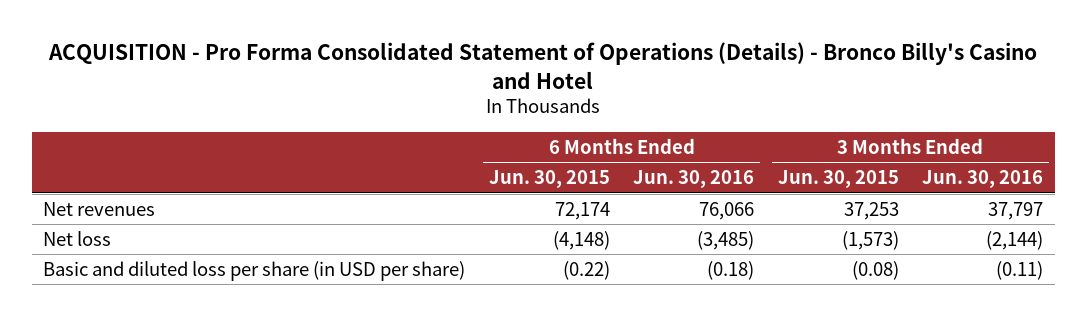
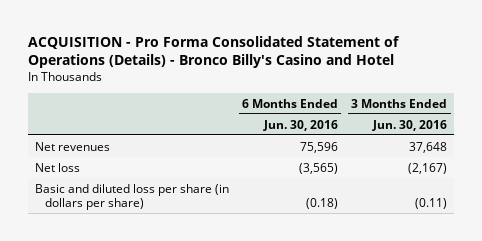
[488,170,610,189] Jun. 30, 2015 -> none
[777,170,899,189] Jun. 30, 2015 -> none
[699,201,755,220] 76,066 -> [300,141,339,153] 75,596
[987,201,1043,220] 37,797 -> [409,141,448,153] 37,648
[697,230,755,250] (3,485) -> [299,162,339,174] (3,565)
[985,230,1043,250] (2,144) -> [408,162,448,174] (2,167)
[43,260,466,281] Basic and diluted loss per share (in USD per share) -> [35,183,230,211] Basic and diluted loss per share (in dollars per share)

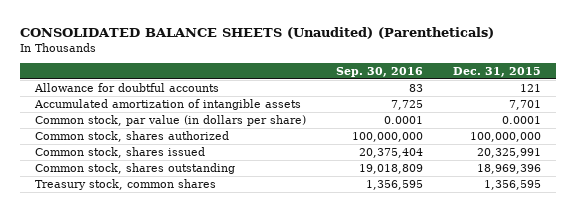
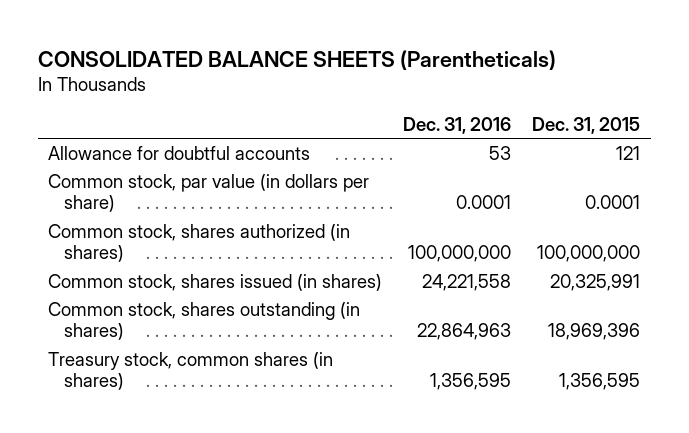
[19,26,494,39] CONSOLIDATED BALANCE SHEETS (Unaudited) (Parentheticals) -> [37,49,556,70] CONSOLIDATED BALANCE SHEETS (Parentheticals)
[336,66,424,77] Sep. 30, 2016 -> none
none -> [403,116,512,134] Dec. 31, 2016
[33,99,301,111] Accumulated amortization of intangible assets -> none
[34,131,229,143] Common stock, shares authorized -> [48,223,351,263] Common stock, shares authorized (in shares)
[34,147,205,159] Common stock, shares issued -> [48,273,383,291] Common stock, shares issued (in shares)
[34,163,235,175] Common stock, shares outstanding -> [48,301,361,341] Common stock, shares outstanding (in shares)
[34,179,216,191] Treasury stock, common shares -> [48,351,334,391] Treasury stock, common shares (in shares)

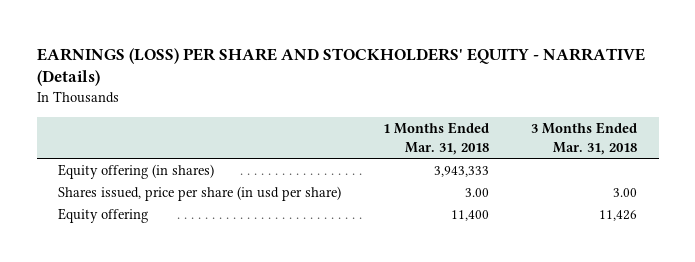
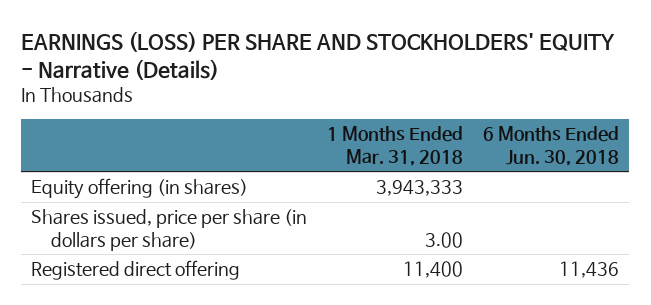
[36,47,645,87] EARNINGS (LOSS) PER SHARE AND STOCKHOLDERS' EQUITY - NARRATIVE (Details) -> [21,30,616,80] EARNINGS (LOSS) PER SHARE AND STOCKHOLDERS' EQUITY - Narrative (Details)
[531,121,638,155] 3 Months Ended Mar. 31, 2018 -> none
none -> [483,126,620,167] 6 Months Ended Jun. 30, 2018
[57,185,341,201] Shares issued, price per share (in usd per share) -> [31,209,308,251] Shares issued, price per share (in dollars per share)
[57,207,148,223] Equity offering -> [31,260,241,281] Registered direct offering

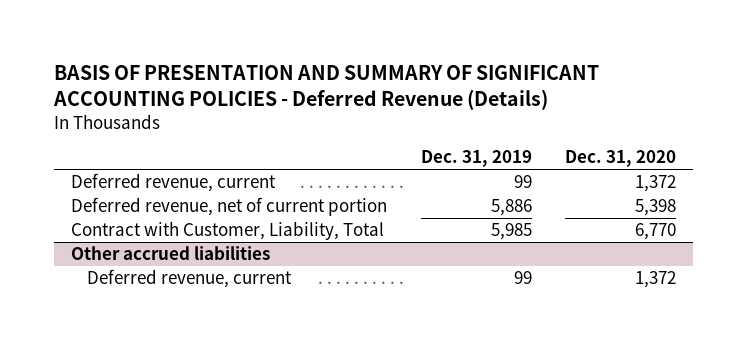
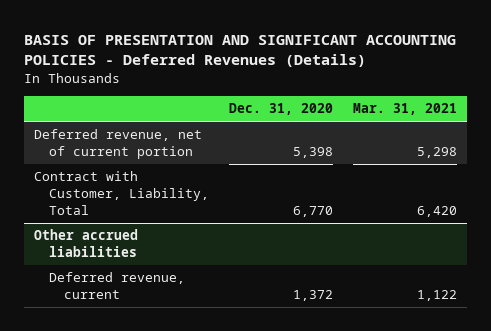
[52,65,599,111] BASIS OF PRESENTATION AND SUMMARY OF SIGNIFICANT ACCOUNTING POLICIES - Deferred Revenue (Details) -> [24,34,457,68] BASIS OF PRESENTATION AND SIGNIFICANT ACCOUNTING POLICIES - Deferred Revenues (Details)
[420,150,532,168] Dec. 31, 2019 -> none
none -> [352,103,457,116] Mar. 31, 2021
[70,173,276,193] Deferred revenue, current -> none

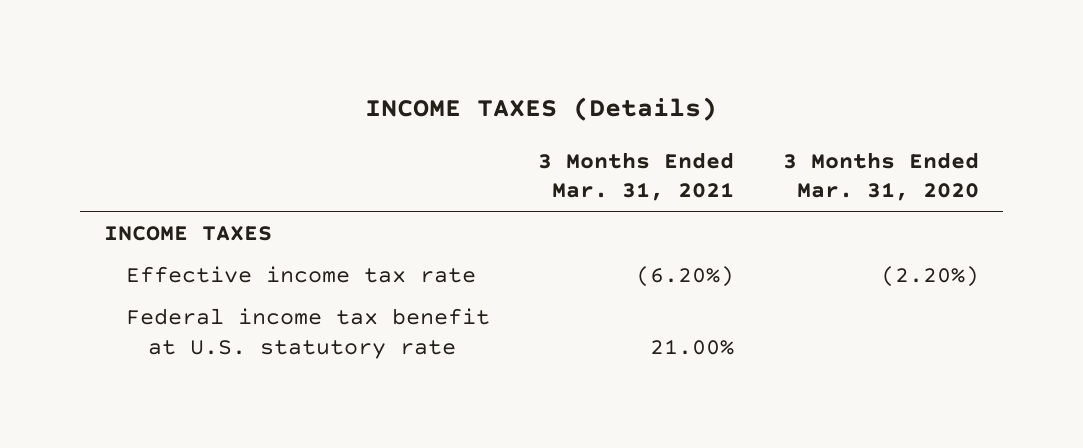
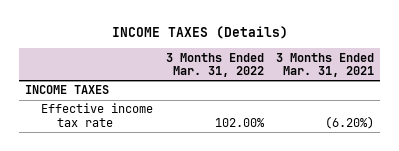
[782,151,979,202] 3 Months Ended Mar. 31, 2020 -> none
none -> [165,52,264,77] 3 Months Ended Mar. 31, 2022
[125,307,490,359] Federal income tax benefit at U.S. statutory rate -> none

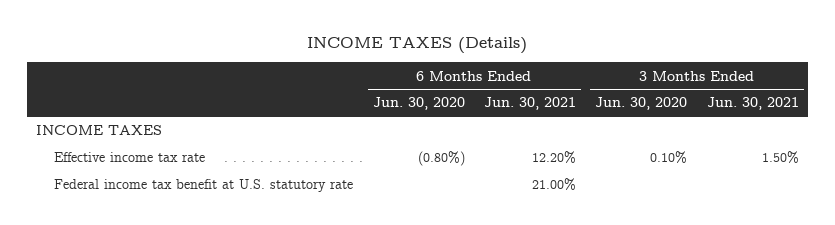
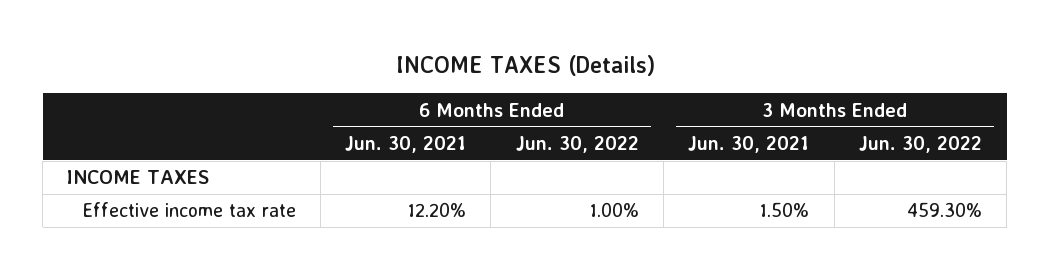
[372,97,465,111] Jun. 30, 2020 -> none
[595,97,688,111] Jun. 30, 2020 -> none
none -> [515,136,639,154] Jun. 30, 2022
none -> [858,136,982,154] Jun. 30, 2022
[54,179,354,193] Federal income tax benefit at U.S. statutory rate -> none

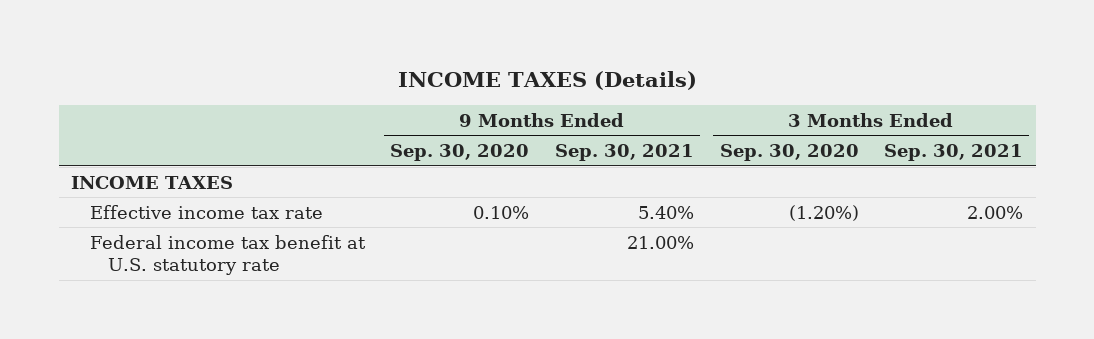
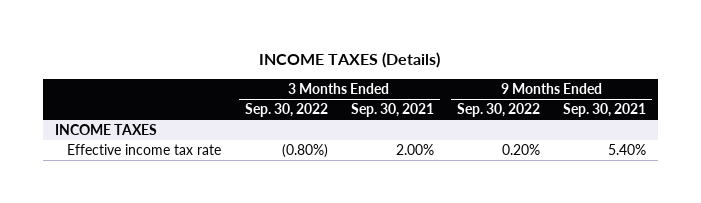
[390,144,530,162] Sep. 30, 2020 -> none
[719,144,859,162] Sep. 30, 2020 -> none
none -> [244,103,328,118] Sep. 30, 2022
none -> [456,103,540,118] Sep. 30, 2022
[89,234,366,276] Federal income tax benefit at U.S. statutory rate -> none

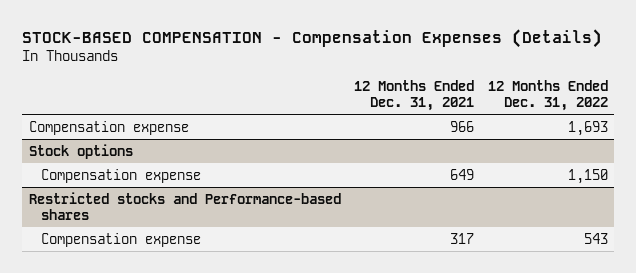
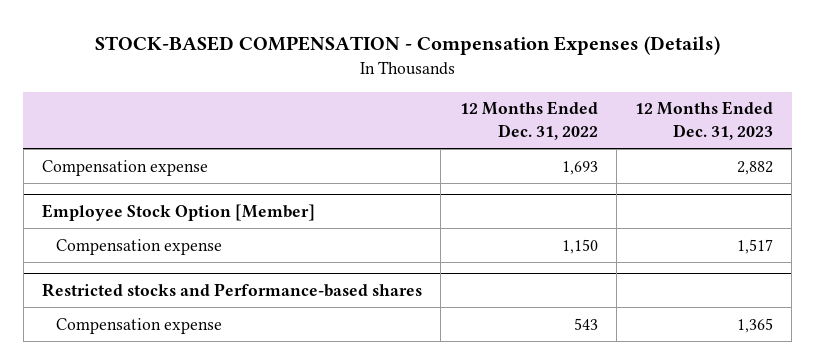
[354,79,475,112] 12 Months Ended Dec. 31, 2021 -> none
none -> [635,101,774,140] 12 Months Ended Dec. 31, 2023
[28,143,133,159] Stock options -> [42,204,316,222] Employee Stock Option [Member]

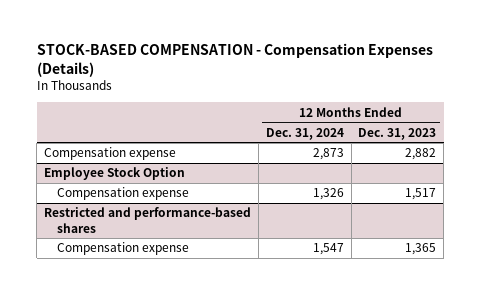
[459,101,598,140] 12 Months Ended Dec. 31, 2022 -> none
none -> [265,127,344,140] Dec. 31, 2024
[42,204,316,222] Employee Stock Option [Member] -> [44,167,186,181] Employee Stock Option
[42,283,423,298] Restricted stocks and Performance-based shares -> [44,207,252,233] Restricted and performance-based shares

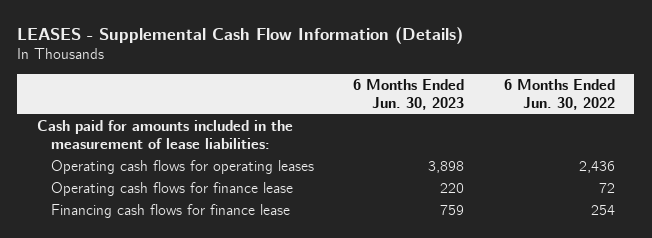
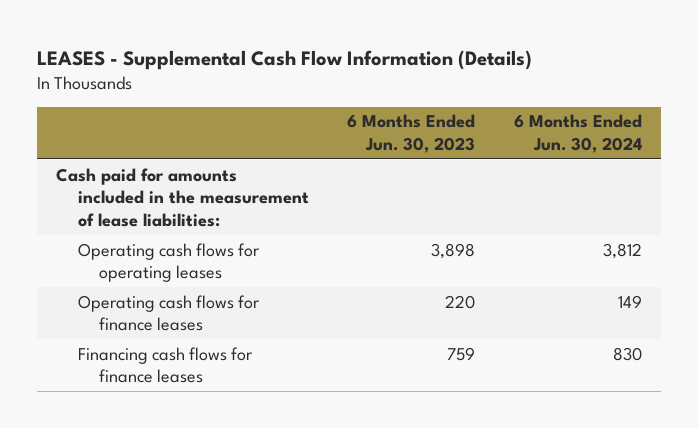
[503,79,615,110] 6 Months Ended Jun. 30, 2022 -> none
none -> [513,114,642,154] 6 Months Ended Jun. 30, 2024
[50,182,293,197] Operating cash flows for finance lease -> [77,294,260,332] Operating cash flows for finance leases
[50,204,290,219] Financing cash flows for finance lease -> [77,346,253,384] Financing cash flows for finance leases

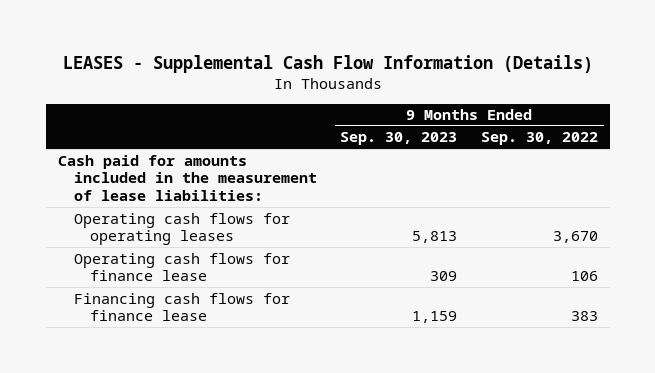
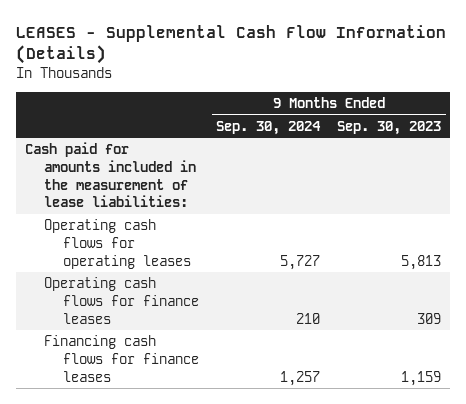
[480,132,598,146] Sep. 30, 2022 -> none
none -> [216,120,322,135] Sep. 30, 2024
[73,252,290,282] Operating cash flows for finance lease -> [43,277,199,324] Operating cash flows for finance leases
[73,292,290,322] Financing cash flows for finance lease -> [43,335,199,382] Financing cash flows for finance leases

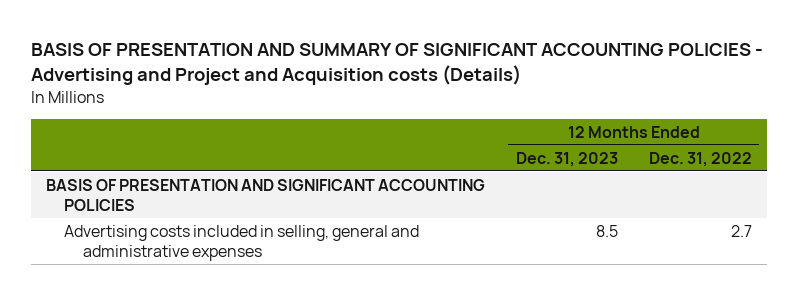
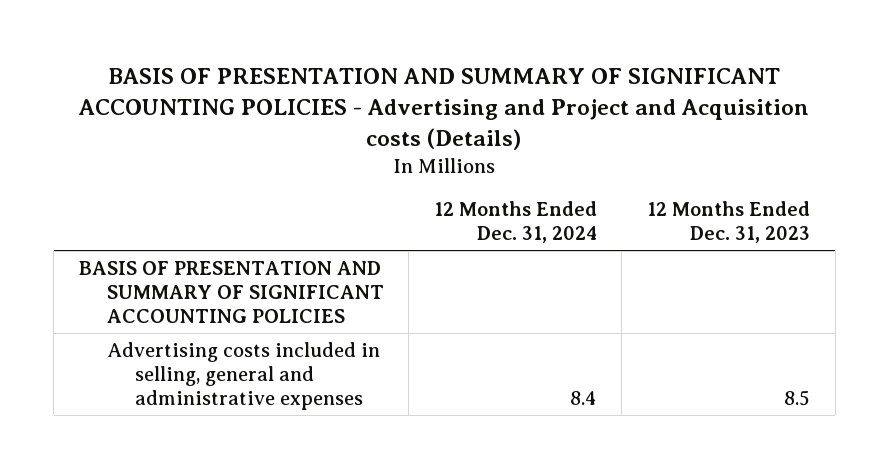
[648,151,752,167] Dec. 31, 2022 -> none
none -> [433,201,597,244] 12 Months Ended Dec. 31, 2024
[46,178,486,211] BASIS OF PRESENTATION AND SIGNIFICANT ACCOUNTING POLICIES -> [78,260,384,324] BASIS OF PRESENTATION AND SUMMARY OF SIGNIFICANT ACCOUNTING POLICIES

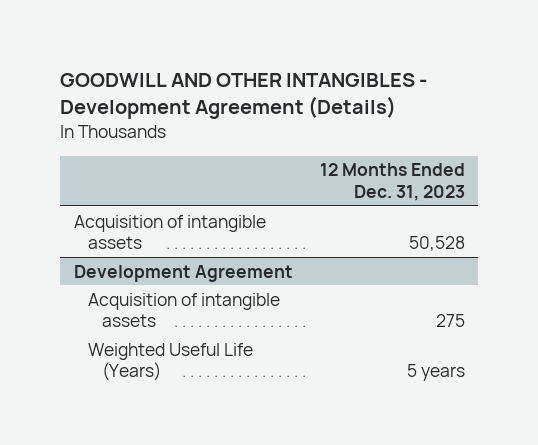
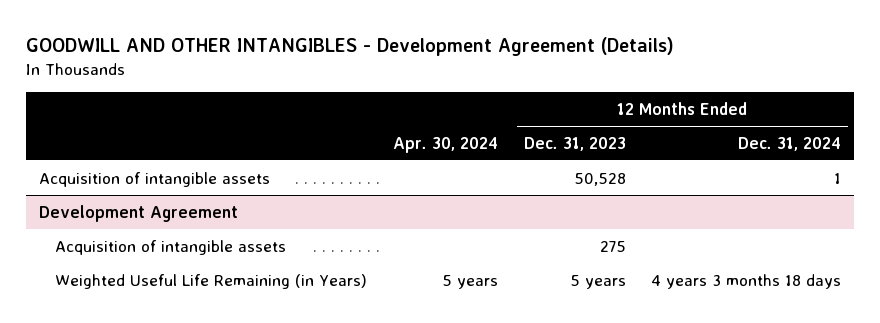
none -> [392,136,498,153] Apr. 30, 2024
none -> [738,136,842,151] Dec. 31, 2024
[87,342,253,382] Weighted Useful Life (Years) -> [55,273,368,289] Weighted Useful Life Remaining (in Years)

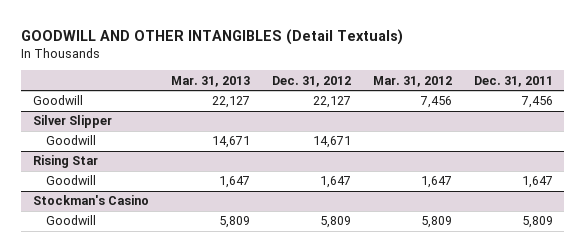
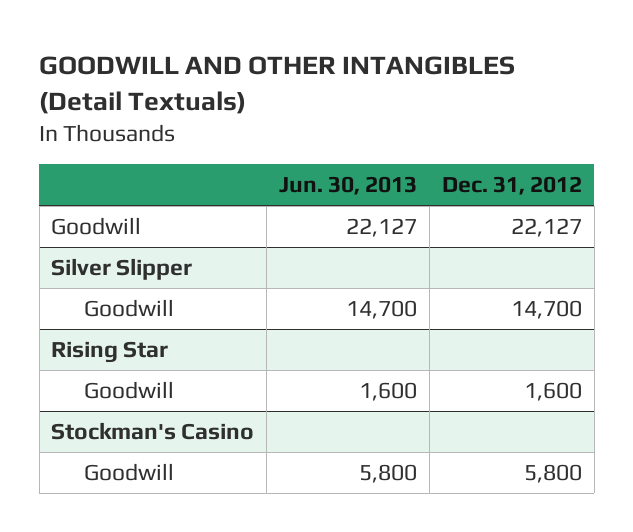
[170,75,250,87] Mar. 31, 2013 -> none
[372,75,452,87] Mar. 31, 2012 -> none
[474,75,554,87] Dec. 31, 2011 -> none
none -> [279,175,418,195] Jun. 30, 2013
[312,136,351,149] 14,671 -> [511,300,583,320] 14,700
[319,176,351,189] 1,647 -> [524,382,583,402] 1,600
[319,216,351,229] 5,809 -> [524,464,583,484] 5,800

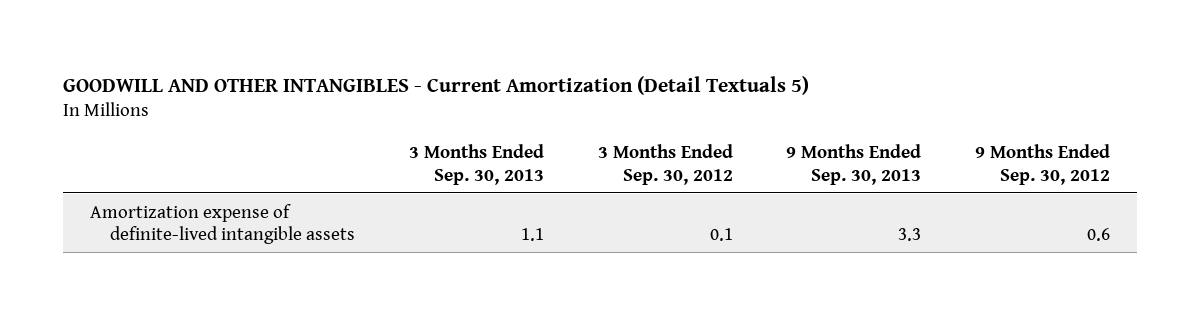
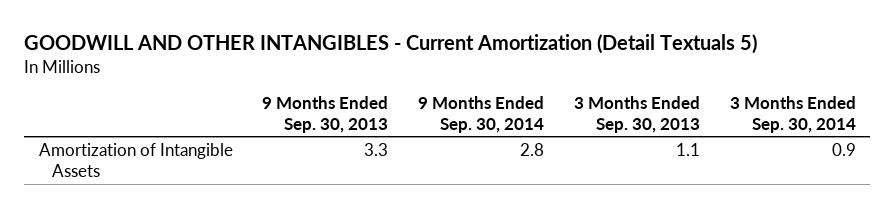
[597,144,733,185] 3 Months Ended Sep. 30, 2012 -> none
[975,144,1111,185] 9 Months Ended Sep. 30, 2012 -> none
none -> [418,95,545,133] 9 Months Ended Sep. 30, 2014
none -> [729,95,856,133] 3 Months Ended Sep. 30, 2014
[90,203,355,244] Amortization expense of definite-lived intangible assets -> [38,142,233,177] Amortization of Intangible Assets

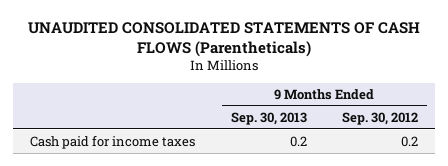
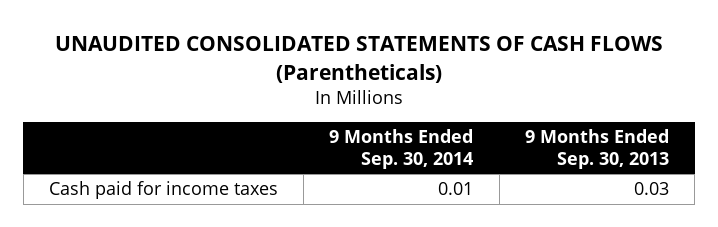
[341,111,418,125] Sep. 30, 2012 -> none
none -> [329,129,474,169] 9 Months Ended Sep. 30, 2014
[289,136,307,148] 0.2 -> [633,182,669,196] 0.03

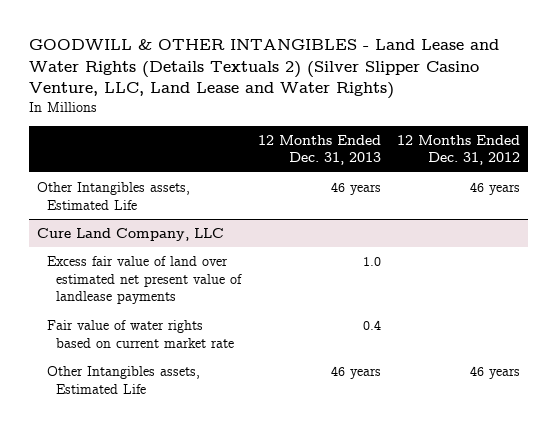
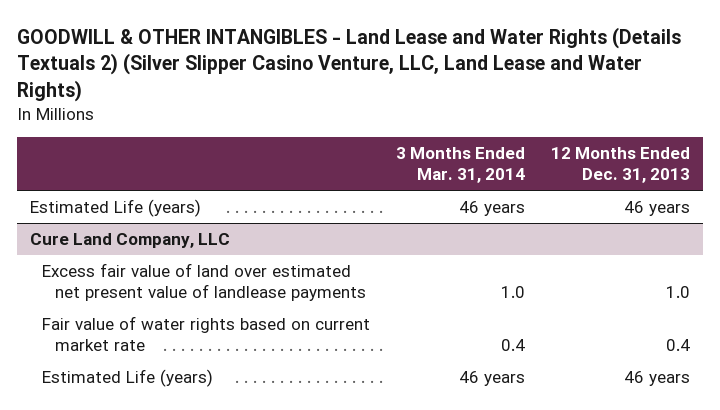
[396,134,520,166] 12 Months Ended Dec. 31, 2012 -> none
none -> [396,146,526,184] 3 Months Ended Mar. 31, 2014
[36,181,190,210] Other Intangibles assets, Estimated Life -> [29,199,201,218] Estimated Life (years)
[46,365,200,394] Other Intangibles assets, Estimated Life -> [42,369,214,388] Estimated Life (years)

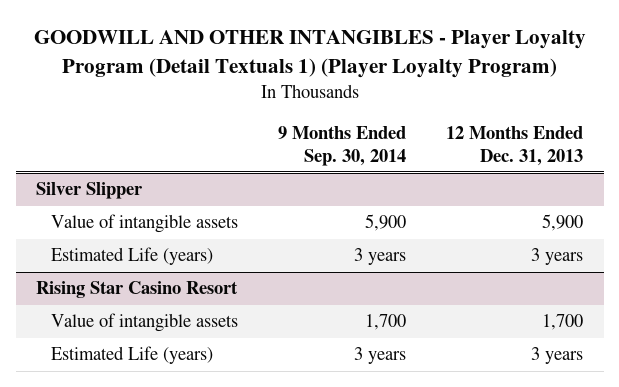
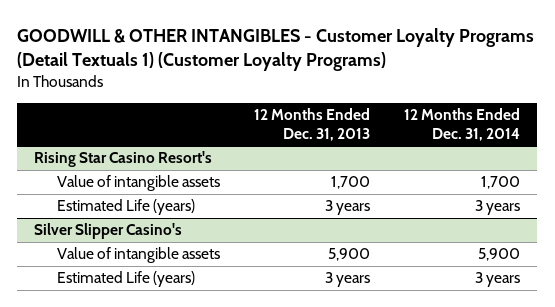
[33,30,586,78] GOODWILL AND OTHER INTANGIBLES - Player Loyalty Program (Detail Textuals 1) (Player Loyalty Program) -> [17,27,535,71] GOODWILL & OTHER INTANGIBLES - Customer Loyalty Programs (Detail Textuals 1) (Customer Loyalty Programs)
[278,125,407,166] 9 Months Ended Sep. 30, 2014 -> none
none -> [404,107,521,142] 12 Months Ended Dec. 31, 2014
[35,182,143,200] Silver Slipper -> none
[50,214,238,234] Value of intangible assets -> none
[50,247,213,266] Estimated Life (years) -> none
[35,281,238,299] Rising Star Casino Resort -> [34,151,213,168] Rising Star Casino Resort's
none -> [34,223,183,240] Silver Slipper Casino's
none -> [57,247,221,264] Value of intangible assets
none -> [57,271,196,288] Estimated Life (years)

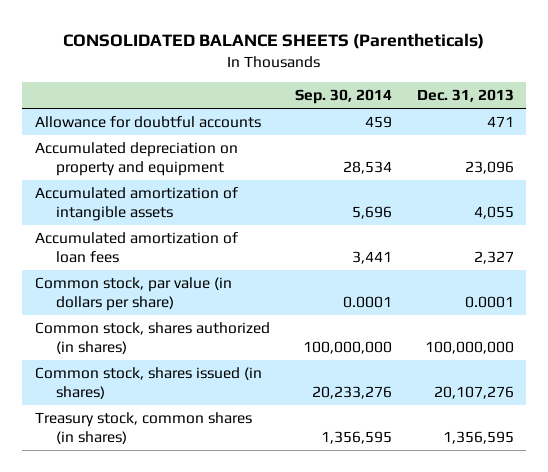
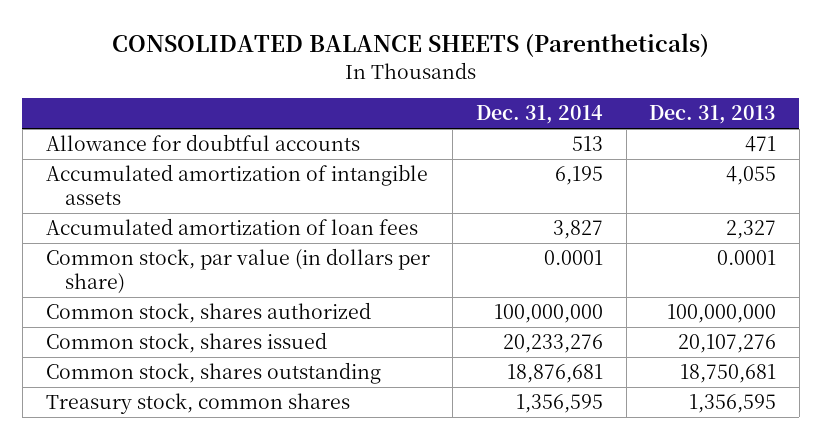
[294,89,392,105] Sep. 30, 2014 -> none
none -> [475,105,603,125] Dec. 31, 2014
[34,142,238,176] Accumulated depreciation on property and equipment -> none
[34,322,270,354] Common stock, shares authorized (in shares) -> [45,302,371,324] Common stock, shares authorized
[34,367,262,399] Common stock, shares issued (in shares) -> [45,332,327,354] Common stock, shares issued
none -> [45,362,381,385] Common stock, shares outstanding
[34,412,252,444] Treasury stock, common shares (in shares) -> [45,393,350,415] Treasury stock, common shares

